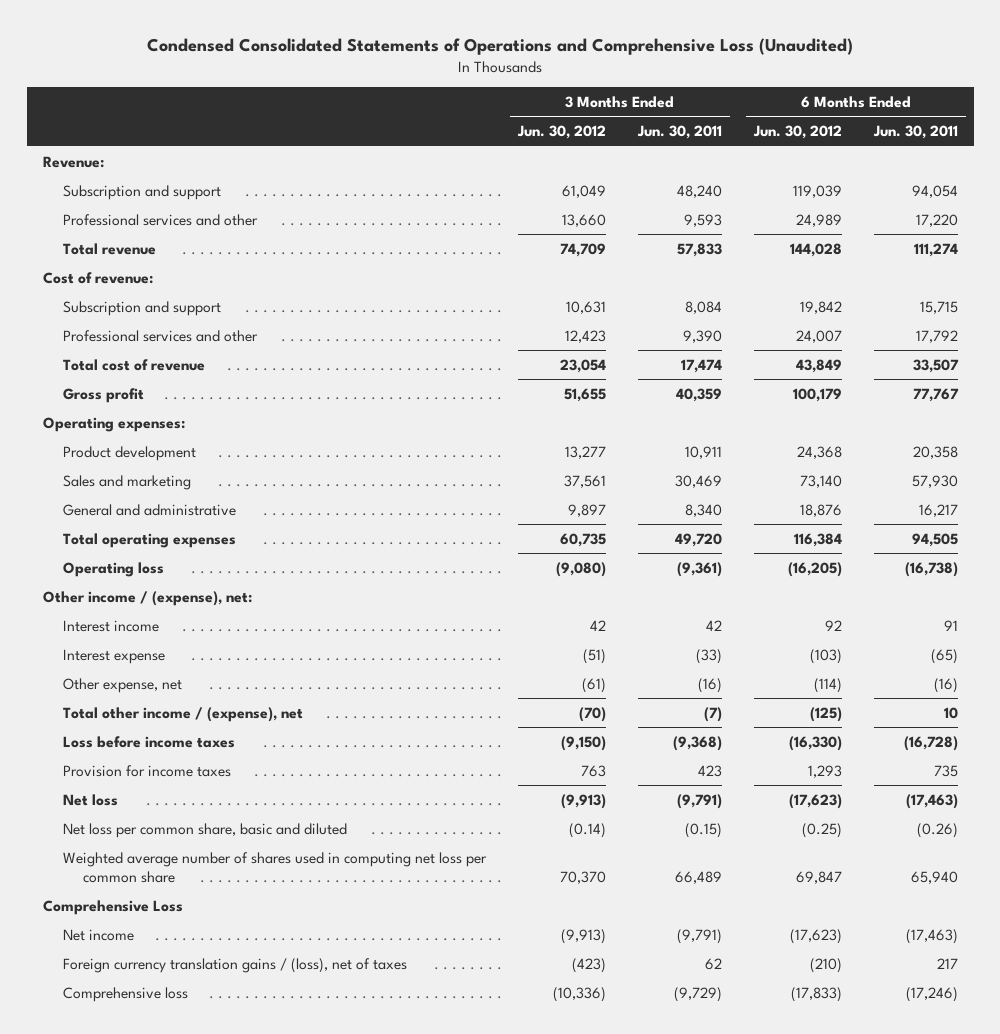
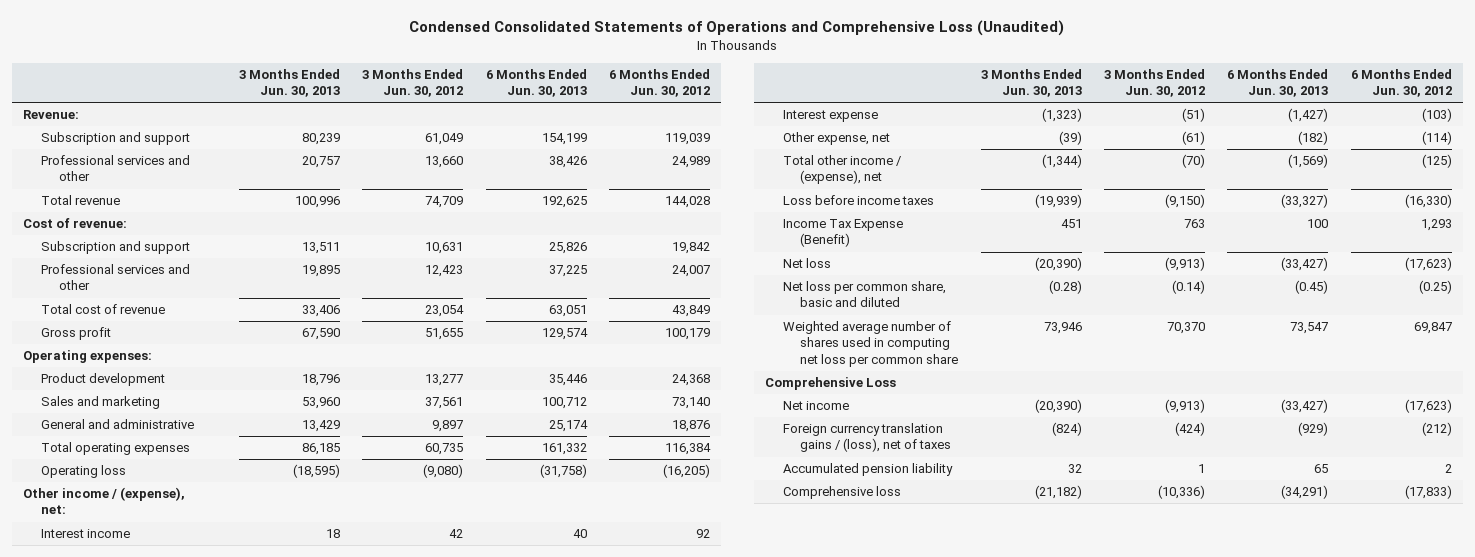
[636,125,722,140] Jun. 30, 2011 -> none
[872,125,958,140] Jun. 30, 2011 -> none
none -> [238,69,340,98] 3 Months Ended Jun. 30, 2013
none -> [485,69,587,98] 6 Months Ended Jun. 30, 2013
[62,764,231,777] Provision for income taxes -> [782,219,903,248] Income Tax Expense (Benefit)
[571,957,606,973] (423) -> [1175,422,1206,437] (424)
[809,957,842,973] (210) -> [1421,422,1452,437] (212)
none -> [782,463,953,477] Accumulated pension liability

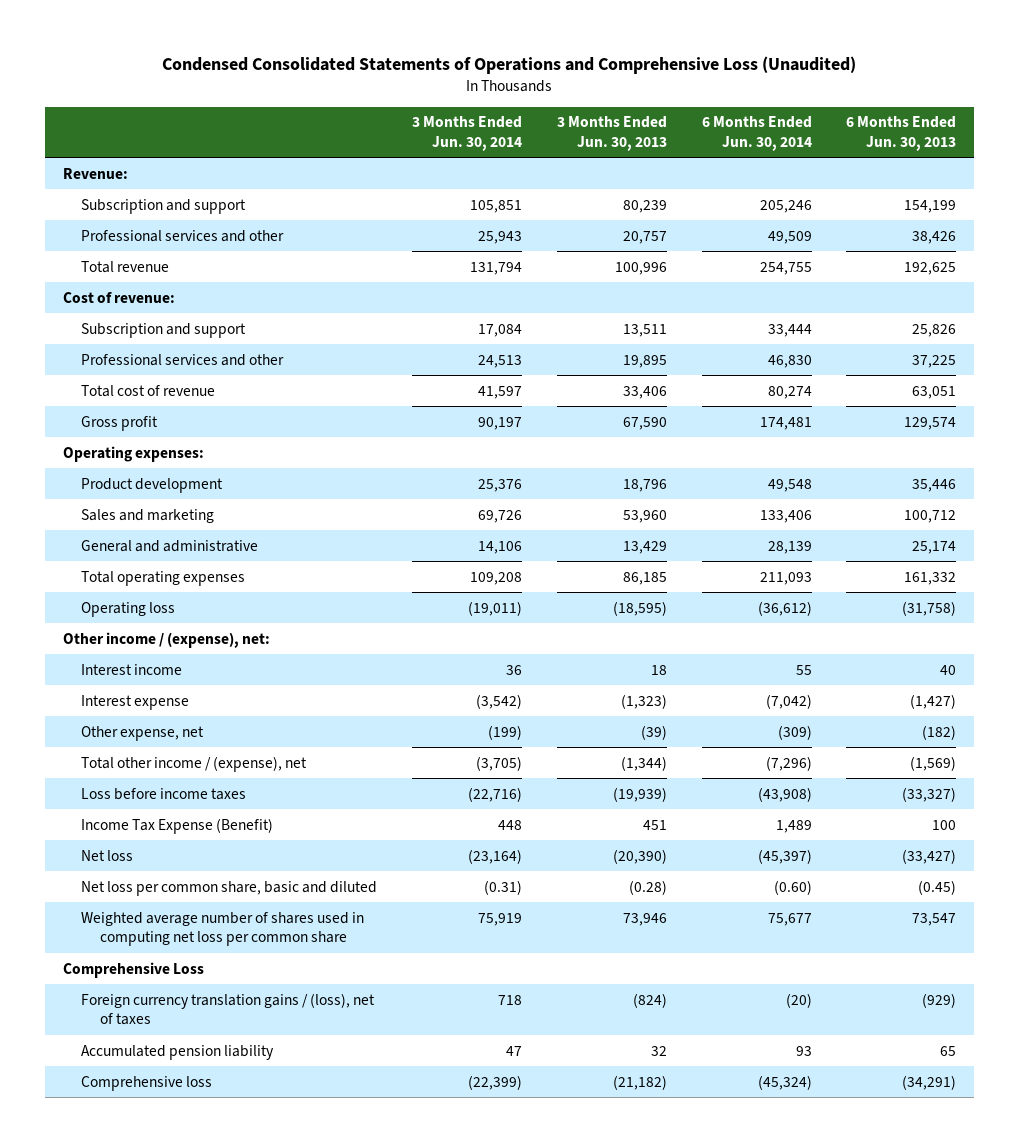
[362,69,464,98] 3 Months Ended Jun. 30, 2012 -> none
[609,69,711,98] 6 Months Ended Jun. 30, 2012 -> none
none -> [412,116,523,151] 3 Months Ended Jun. 30, 2014
none -> [701,116,812,151] 6 Months Ended Jun. 30, 2014
[782,401,849,411] Net income -> none

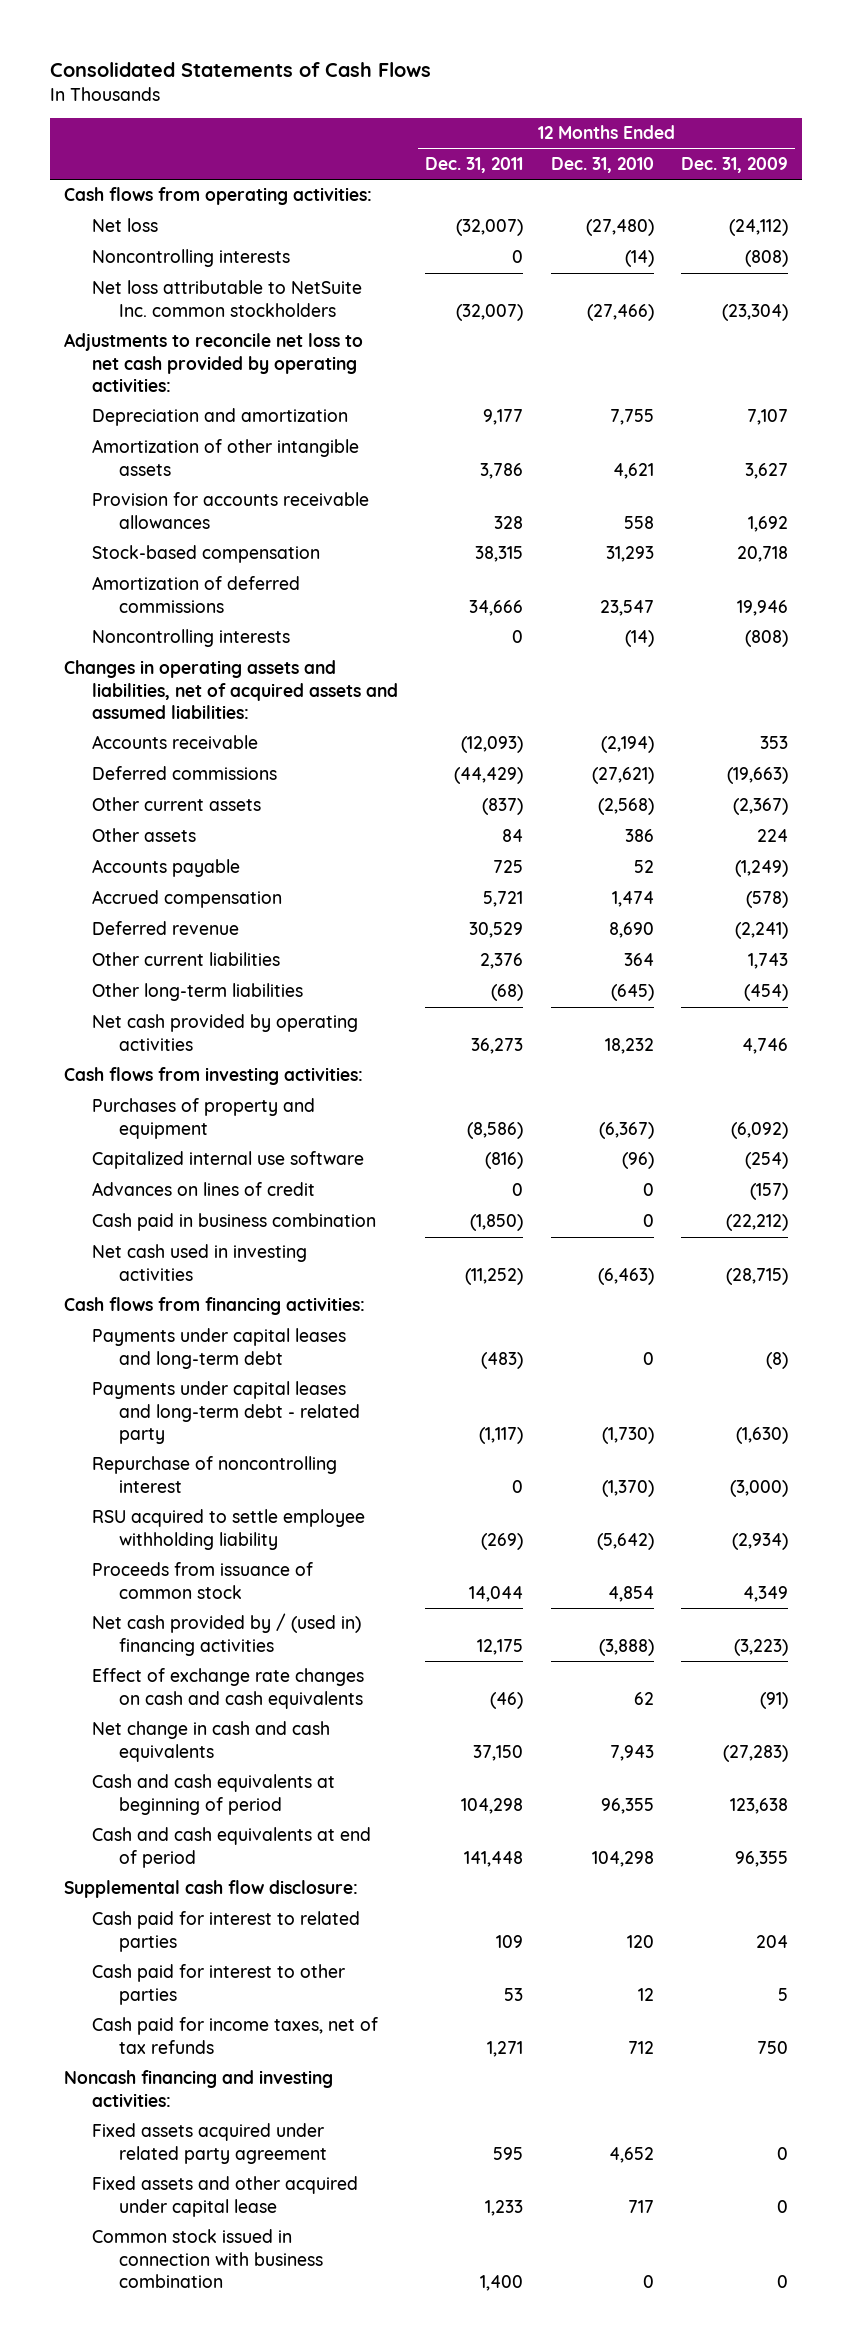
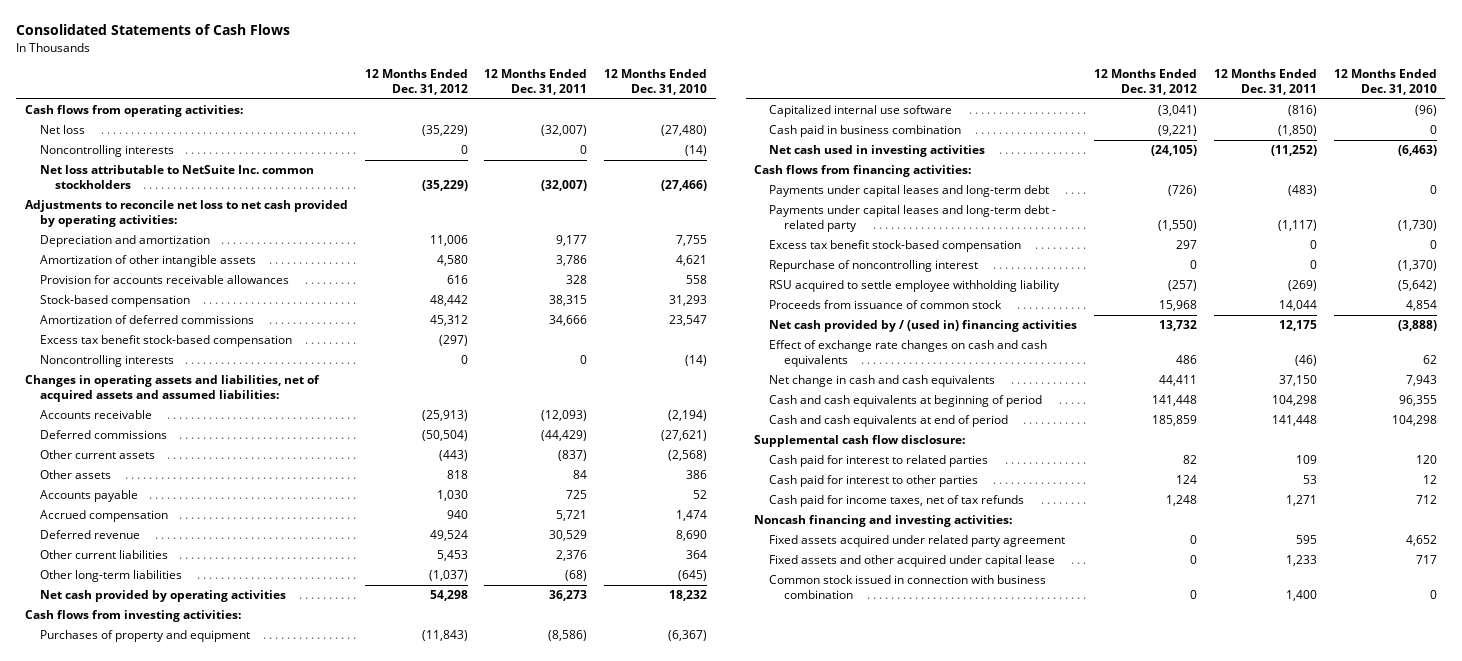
[681,157,789,174] Dec. 31, 2009 -> none
none -> [364,69,468,96] 12 Months Ended Dec. 31, 2012
none -> [39,335,292,348] Excess tax benefit stock-based compensation
[91,1182,315,1197] Advances on lines of credit -> none
none -> [769,240,1022,253] Excess tax benefit stock-based compensation

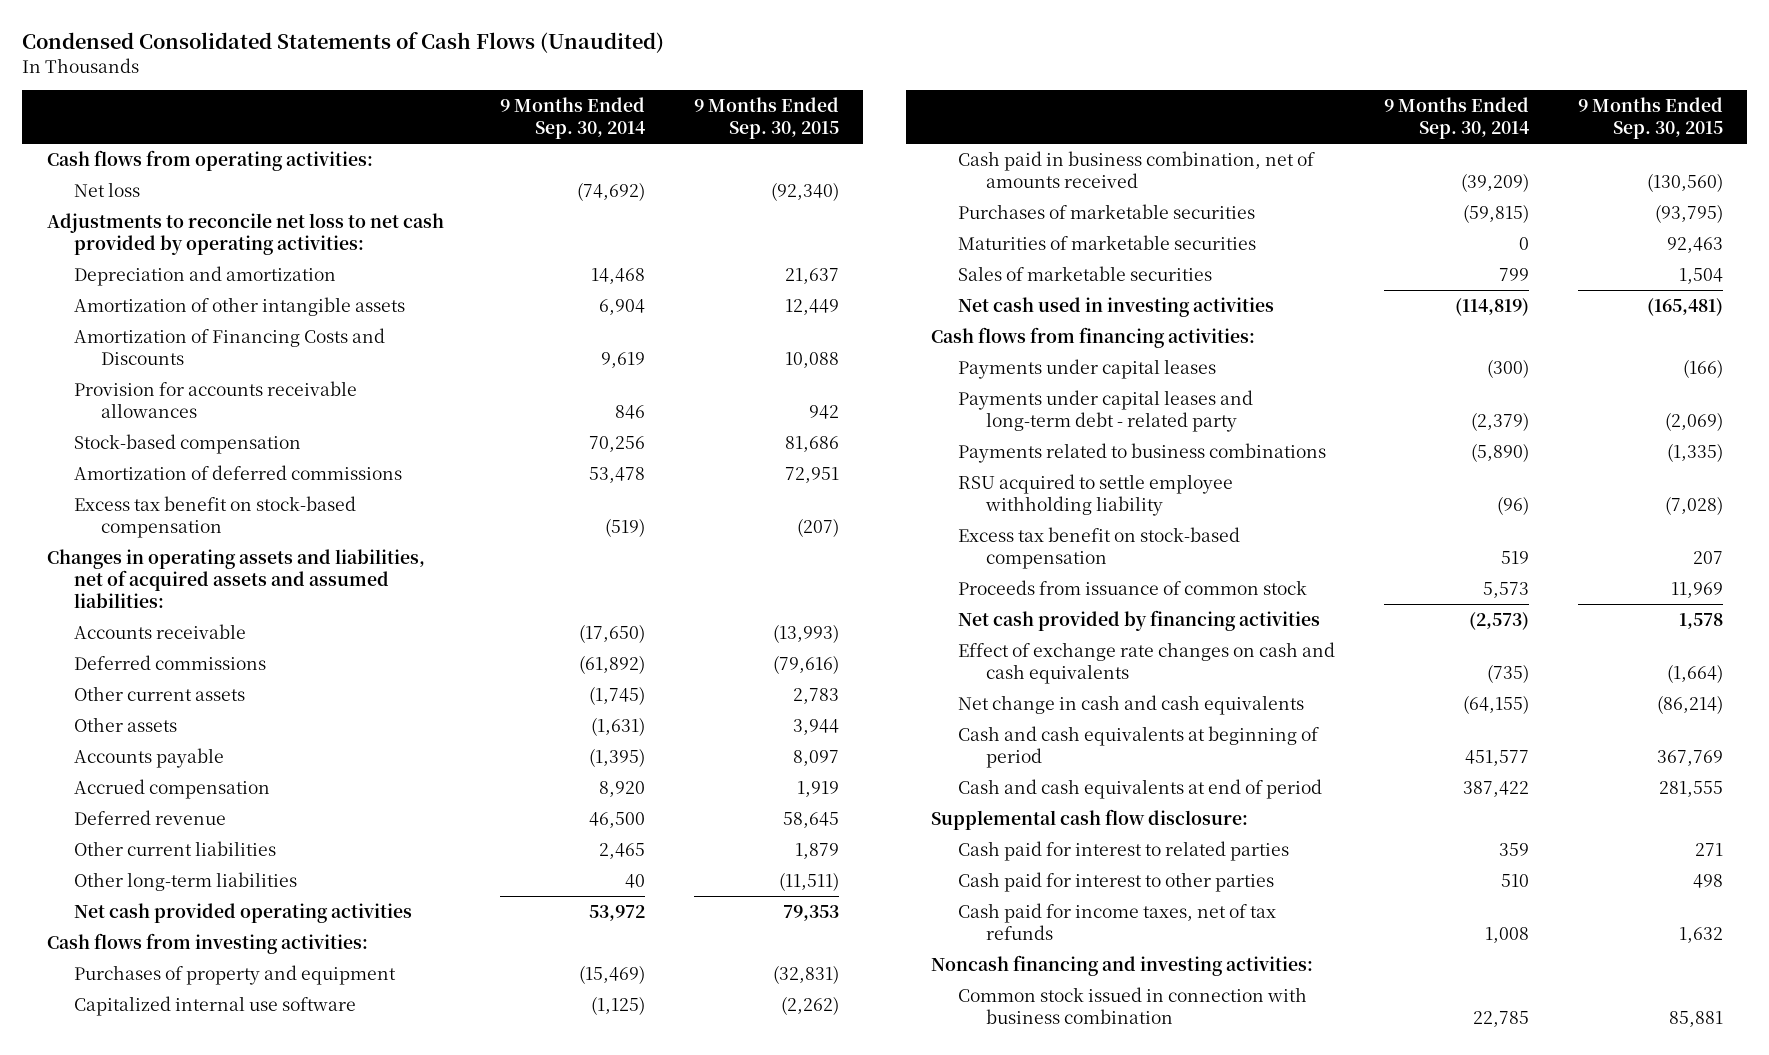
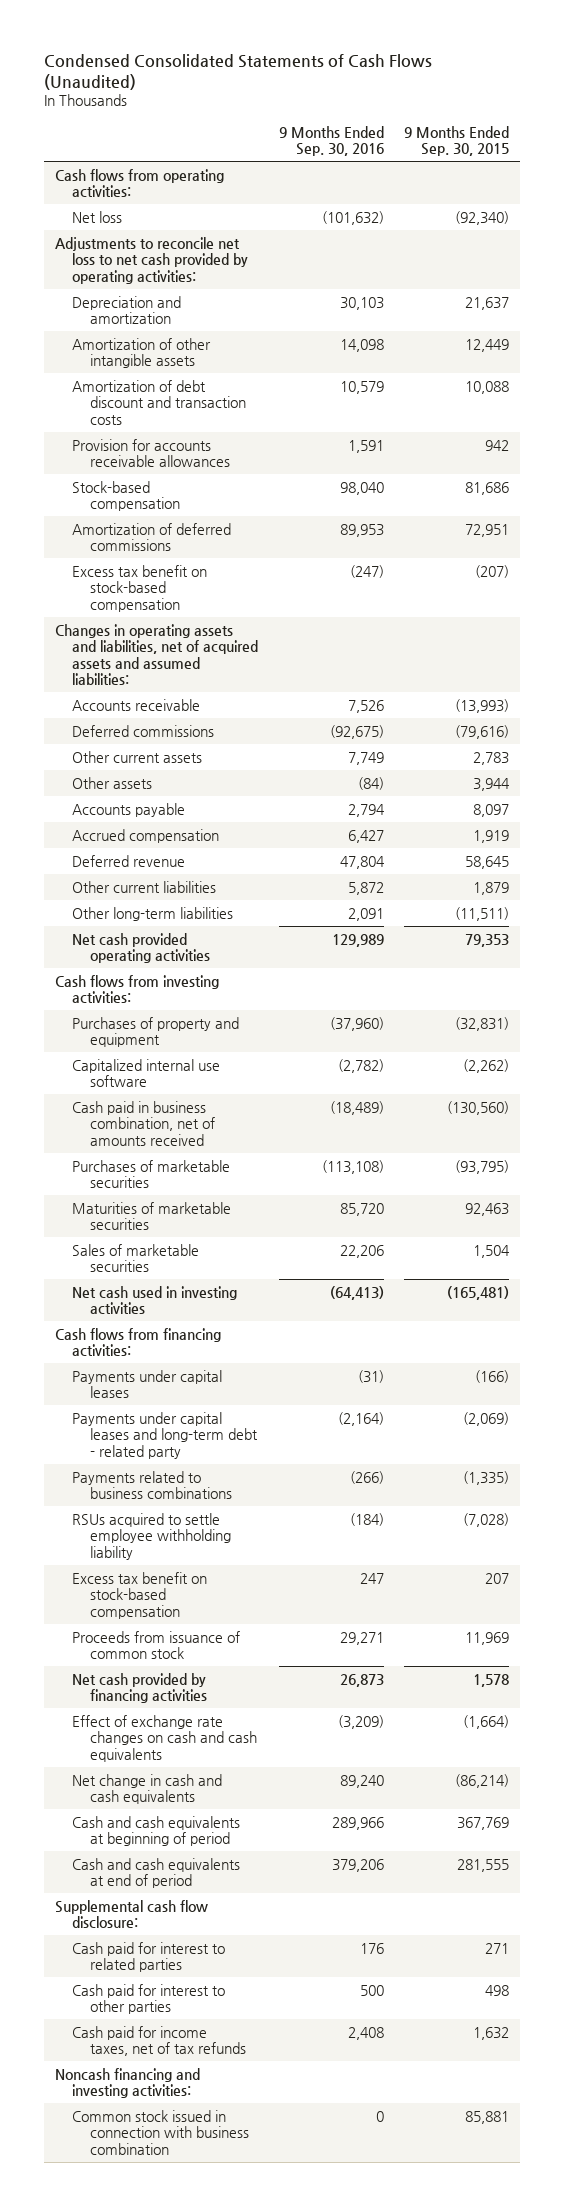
[499,97,645,140] 9 Months Ended Sep. 30, 2014 -> none
none -> [278,125,384,157] 9 Months Ended Sep. 30, 2016
[74,327,386,365] Amortization of Financing Costs and Discounts -> [72,379,247,425] Amortization of debt discount and transaction costs
[958,473,1234,516] RSU acquired to settle employee withholding liability -> [72,1512,232,1560] RSUs acquired to settle employee withholding liability

